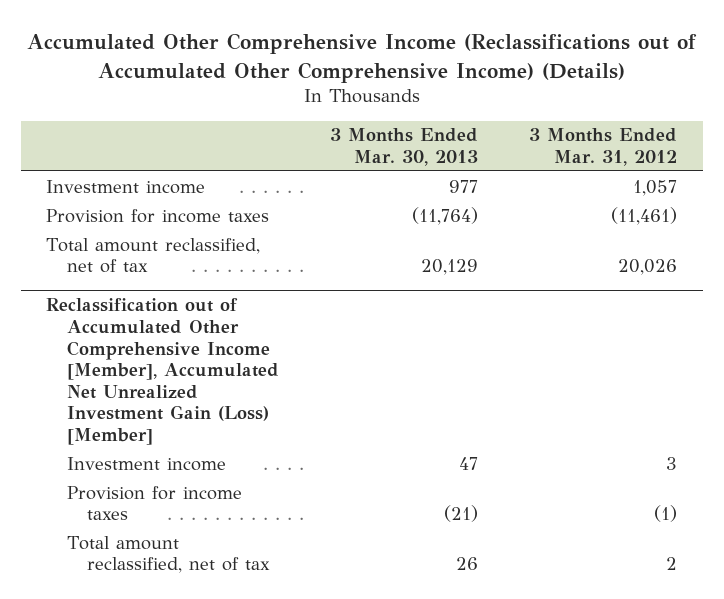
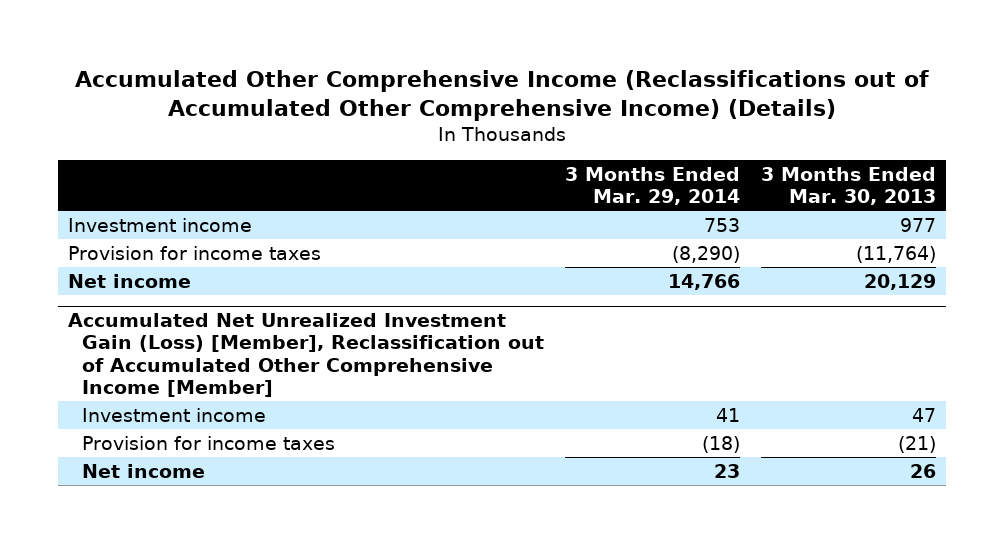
[529,128,678,166] 3 Months Ended Mar. 31, 2012 -> none
none -> [565,166,741,206] 3 Months Ended Mar. 29, 2014
[46,237,261,274] Total amount reclassified, net of tax -> [68,273,192,288] Net income
[46,298,279,446] Reclassification out of Accumulated Other Comprehensive Income [Member], Accumulated Net Unrealized Investment Gain (Loss) [Member] -> [68,312,545,398] Accumulated Net Unrealized Investment Gain (Loss) [Member], Reclassification out of Accumulated Other Comprehensive Income [Member]
[66,535,270,574] Total amount reclassified, net of tax -> [82,463,206,478] Net income

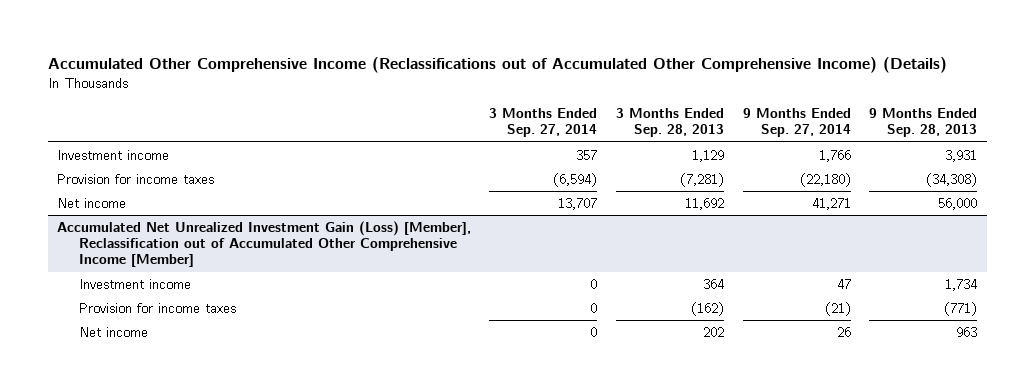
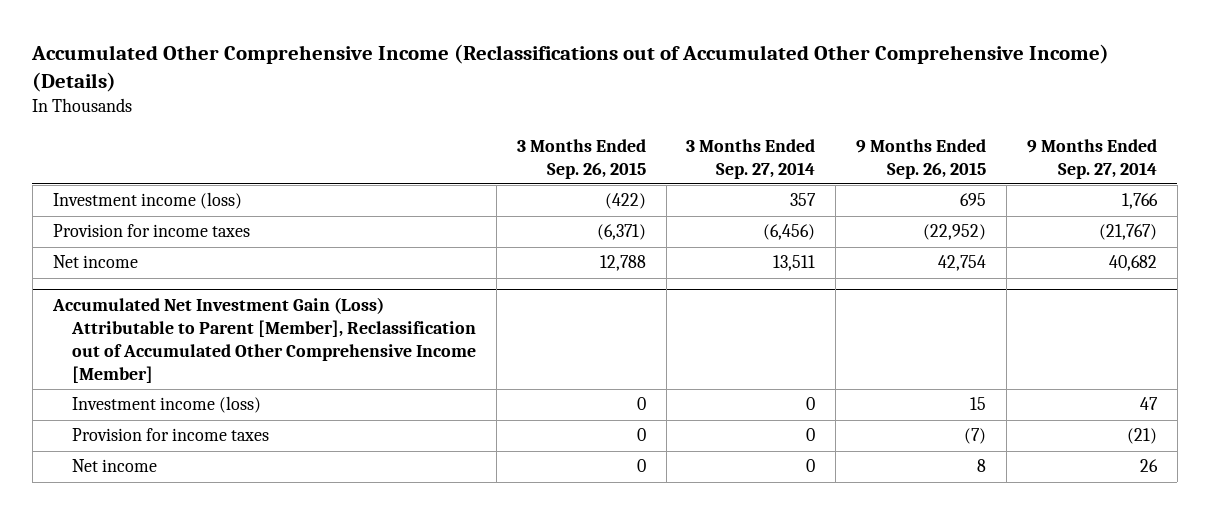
[616,108,725,138] 3 Months Ended Sep. 28, 2013 -> none
[869,108,978,138] 9 Months Ended Sep. 28, 2013 -> none
none -> [516,138,646,179] 3 Months Ended Sep. 26, 2015
none -> [856,138,987,179] 9 Months Ended Sep. 26, 2015
[56,149,169,160] Investment income -> [52,192,242,210] Investment income (loss)
[553,172,598,187] (6,594) -> [763,224,816,241] (6,456)
[799,172,851,187] (22,180) -> [1098,224,1157,241] (21,767)
[558,197,598,210] 13,707 -> [773,255,816,272] 13,511
[811,197,851,210] 41,271 -> [1108,255,1157,272] 40,682
[56,220,471,268] Accumulated Net Unrealized Investment Gain (Loss) [Member], Reclassification out of Accumulated Other Comprehensive Income [Member] -> [51,296,477,384] Accumulated Net Investment Gain (Loss) Attributable to Parent [Member], Reclassification out of Accumulated Other Comprehensive Income [Member]
[78,278,191,289] Investment income -> [72,396,262,414] Investment income (loss)

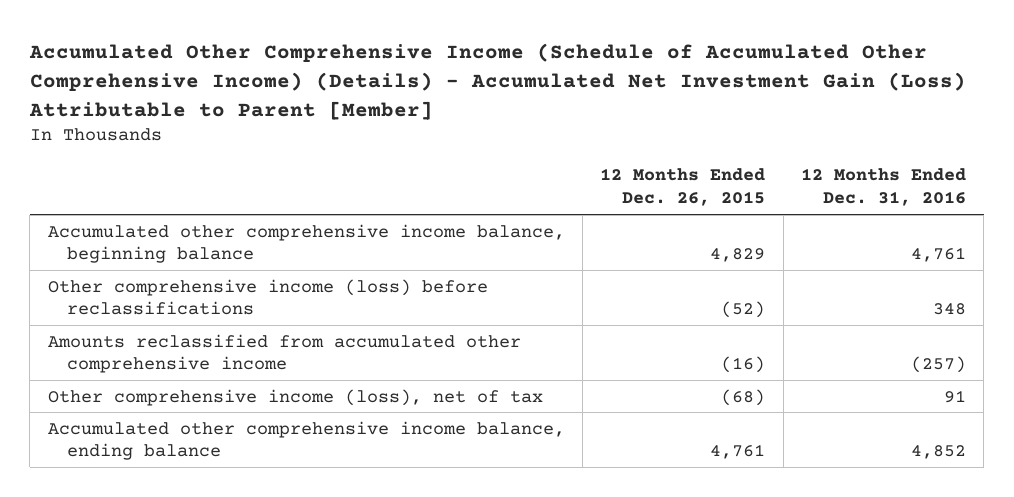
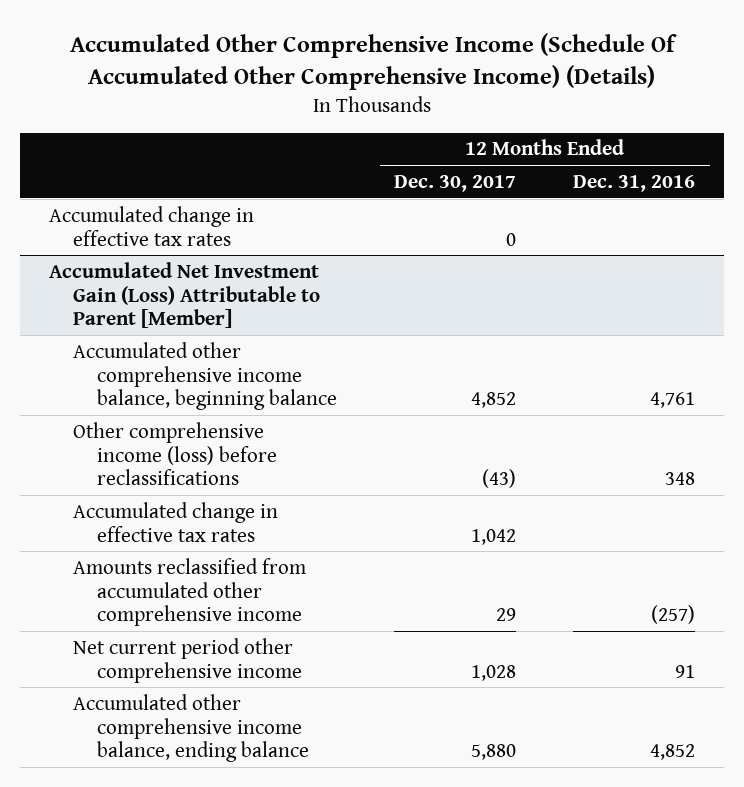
[28,43,966,120] Accumulated Other Comprehensive Income (Schedule of Accumulated Other Comprehensive Income) (Details) - Accumulated Net Investment Gain (Loss) Attributable to Parent [Member] -> [69,33,677,91] Accumulated Other Comprehensive Income (Schedule Of Accumulated Other Comprehensive Income) (Details)
[600,168,766,207] 12 Months Ended Dec. 26, 2015 -> none
none -> [394,174,517,192] Dec. 30, 2017
none -> [48,205,254,246] Accumulated change in effective tax rates
none -> [48,261,320,329] Accumulated Net Investment Gain (Loss) Attributable to Parent [Member]
none -> [72,501,278,542] Accumulated change in effective tax rates
[47,388,543,406] Other comprehensive income (loss), net of tax -> [72,637,303,683] Net current period other comprehensive income

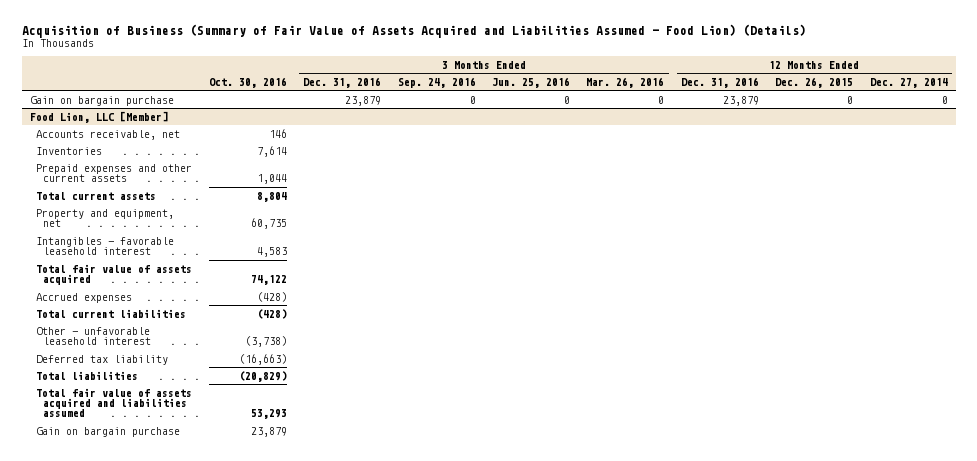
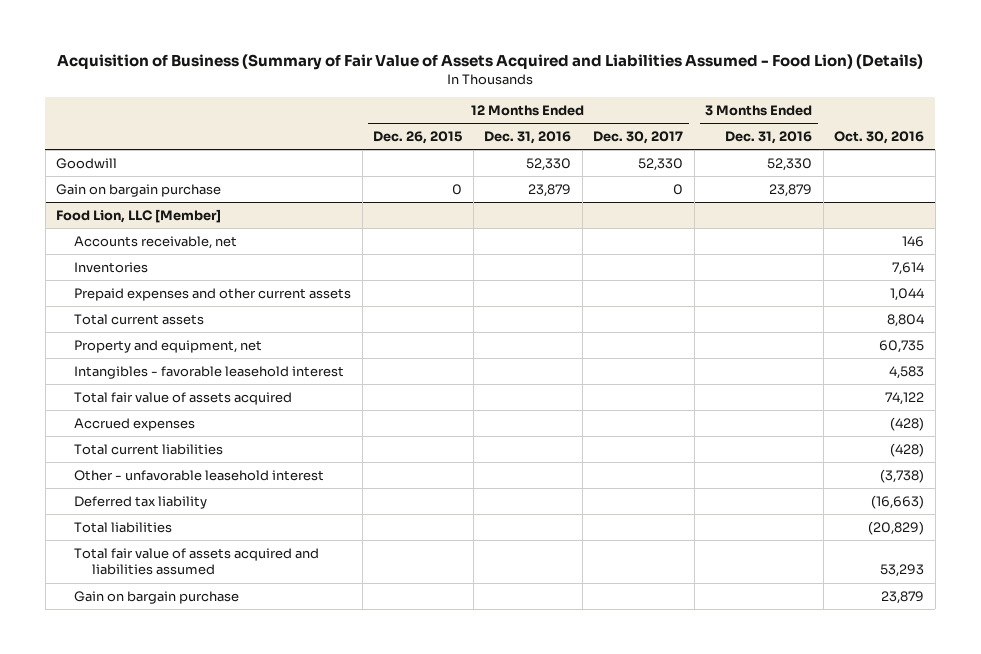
[397,76,476,88] Sep. 24, 2016 -> none
[492,76,571,88] Jun. 25, 2016 -> none
[586,76,665,88] Mar. 26, 2016 -> none
[869,77,948,88] Dec. 27, 2014 -> none
none -> [593,131,684,145] Dec. 30, 2017
none -> [56,157,118,169] Goodwill

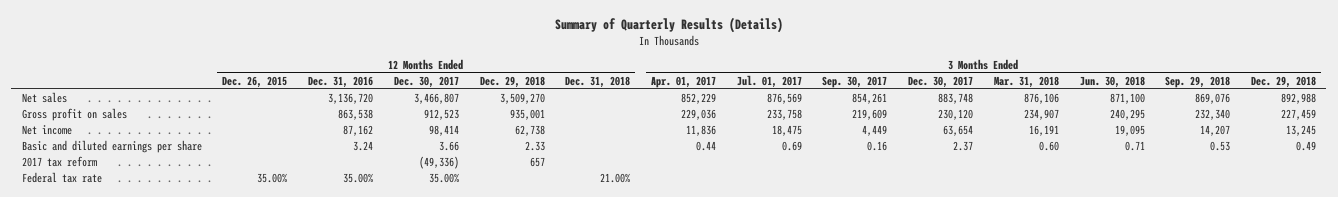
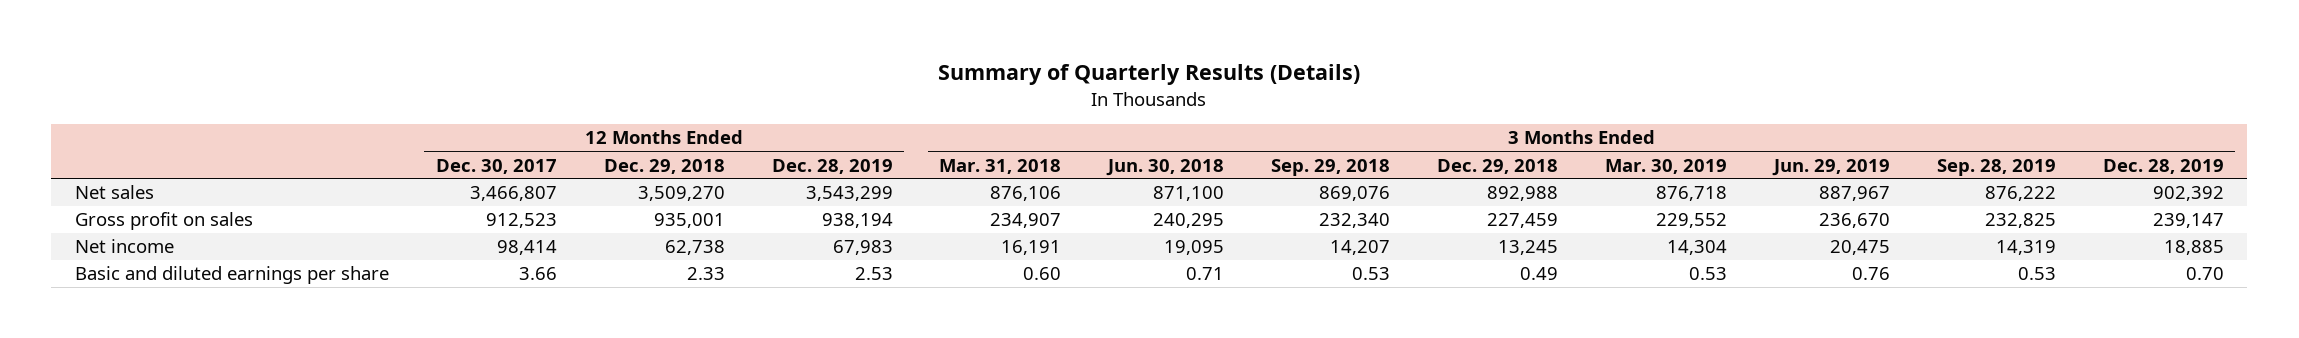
[222,75,288,88] Dec. 26, 2015 -> none
[308,75,374,88] Dec. 31, 2016 -> none
[565,75,631,88] Dec. 31, 2018 -> none
[650,75,716,88] Apr. 01, 2017 -> none
[736,74,802,88] Jul. 01, 2017 -> none
[822,75,888,88] Sep. 30, 2017 -> none
[908,75,974,88] Dec. 30, 2017 -> none
none -> [771,158,893,174] Dec. 28, 2019
none -> [1604,158,1727,174] Mar. 30, 2019
none -> [1771,158,1890,176] Jun. 29, 2019
none -> [1936,158,2056,176] Sep. 28, 2019
none -> [2102,158,2224,174] Dec. 28, 2019
[21,156,97,168] 2017 tax reform -> none
[21,172,102,184] Federal tax rate -> none

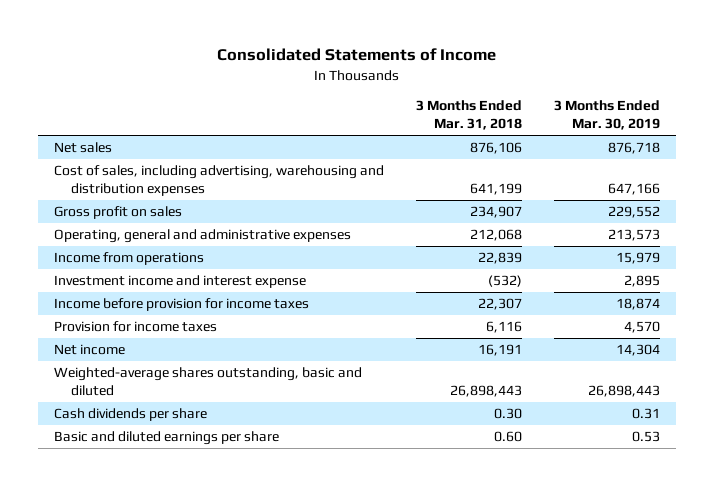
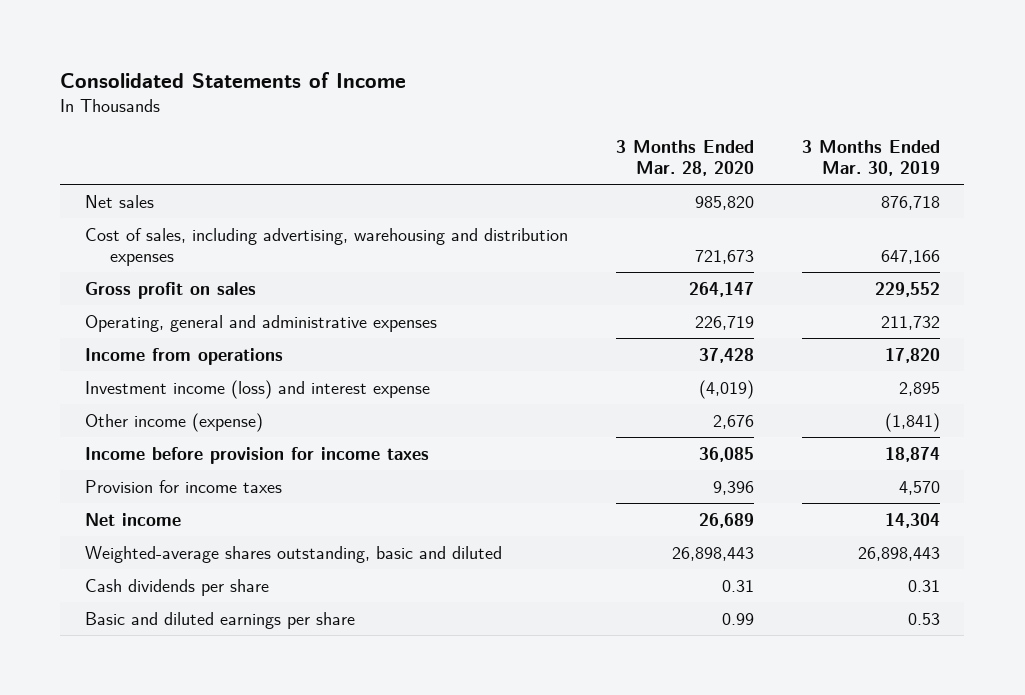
[416,100,523,131] 3 Months Ended Mar. 31, 2018 -> none
none -> [615,139,754,176] 3 Months Ended Mar. 28, 2020
[607,229,660,242] 213,573 -> [881,315,941,330] 211,732
[615,252,660,265] 15,979 -> [885,347,941,363] 17,820
[54,275,307,289] Investment income and interest expense -> [84,379,430,399] Investment income (loss) and interest expense
none -> [84,412,263,432] Other income (expense)

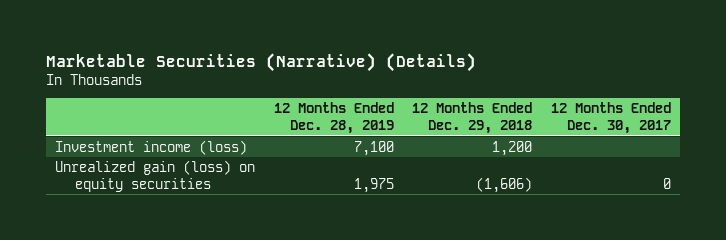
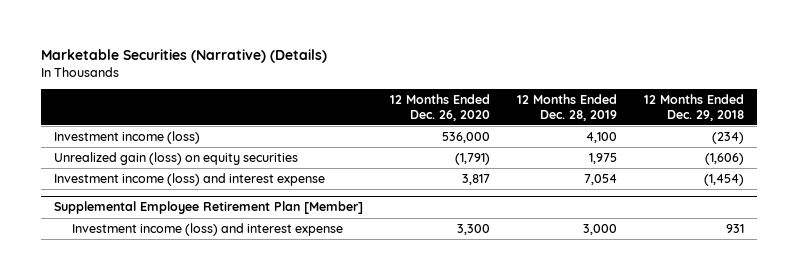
[550,102,671,135] 12 Months Ended Dec. 30, 2017 -> none
none -> [390,93,491,121] 12 Months Ended Dec. 26, 2020
[353,140,394,156] 7,100 -> [585,131,617,143] 4,100
[492,140,533,156] 1,200 -> [711,131,744,144] (234)
none -> [54,172,326,186] Investment income (loss) and interest expense
none -> [54,201,364,215] Supplemental Employee Retirement Plan [Member]
none -> [71,222,343,236] Investment income (loss) and interest expense

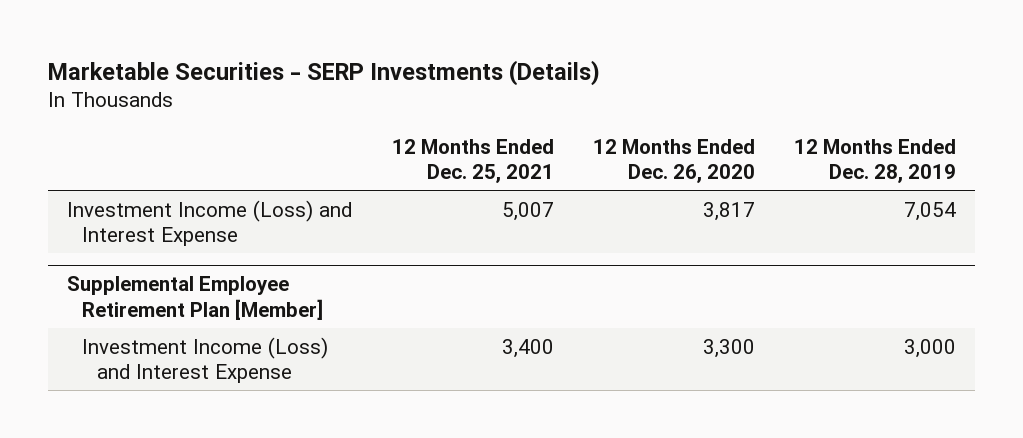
[40,49,327,64] Marketable Securities (Narrative) (Details) -> [47,59,600,86] Marketable Securities - SERP Investments (Details)
[643,93,744,121] 12 Months Ended Dec. 29, 2018 -> none
none -> [391,138,554,183] 12 Months Ended Dec. 25, 2021
[54,130,201,144] Investment income (loss) -> none
[54,151,299,165] Unrealized gain (loss) on equity securities -> none
[54,172,326,186] Investment income (loss) and interest expense -> [67,199,353,247] Investment Income (Loss) and Interest Expense
[71,222,343,236] Investment income (loss) and interest expense -> [81,336,328,384] Investment Income (Loss) and Interest Expense

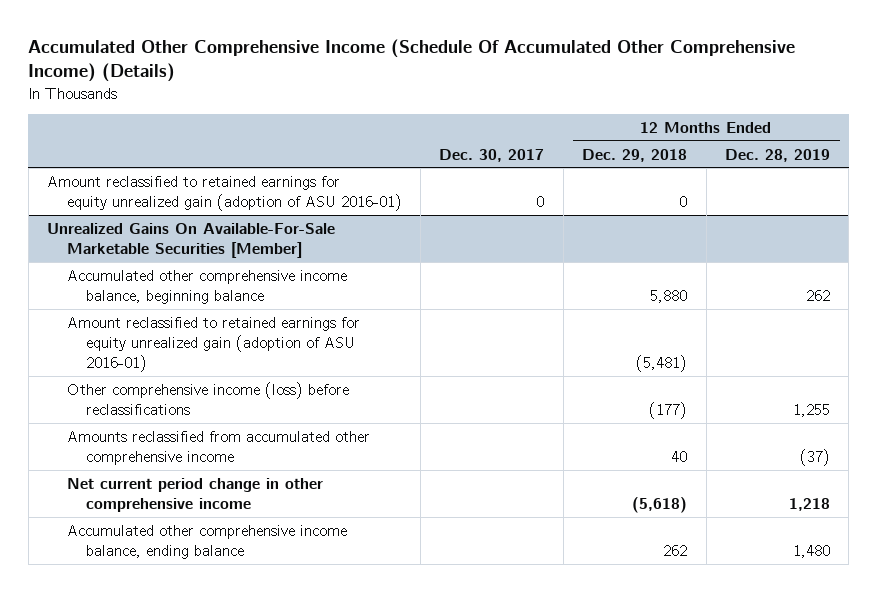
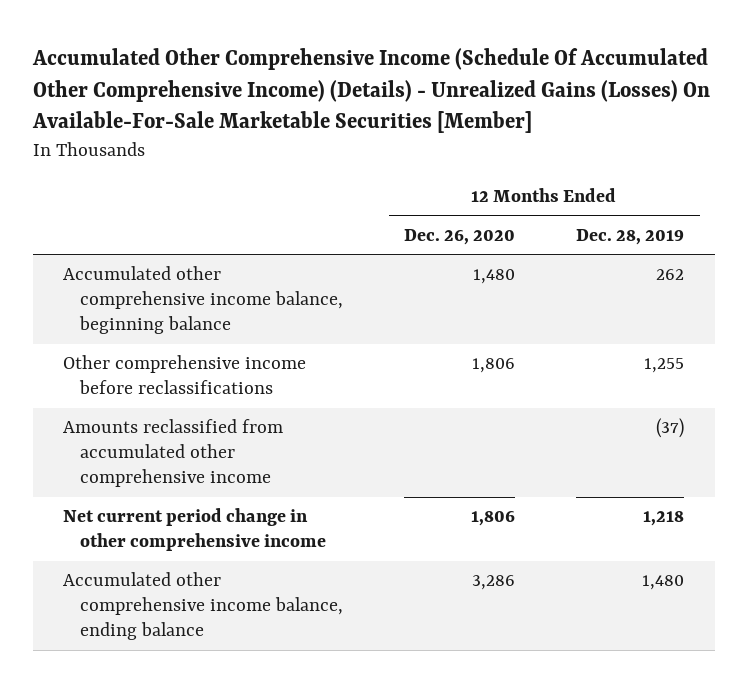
[28,38,796,83] Accumulated Other Comprehensive Income (Schedule Of Accumulated Other Comprehensive Income) (Details) -> [31,47,710,134] Accumulated Other Comprehensive Income (Schedule Of Accumulated Other Comprehensive Income) (Details) - Unrealized Gains (Losses) On Available-For-Sale Marketable Securities [Member]
[439,148,545,162] Dec. 30, 2017 -> none
[582,148,688,162] Dec. 29, 2018 -> none
none -> [404,228,516,245] Dec. 26, 2020
[46,175,402,212] Amount reclassified to retained earnings for equity unrealized gain (adoption of ASU 2016-01) -> none
[46,222,335,259] Unrealized Gains On Available-For-Sale Marketable Securities [Member] -> none
[66,316,360,373] Amount reclassified to retained earnings for equity unrealized gain (adoption of ASU 2016-01) -> none
[66,381,349,416] Other comprehensive income (loss) before reclassifications -> [63,355,307,395] Other comprehensive income before reclassifications

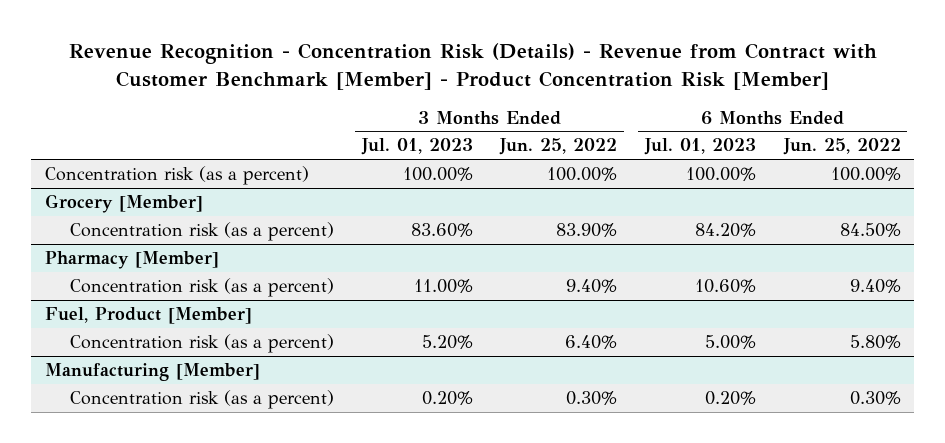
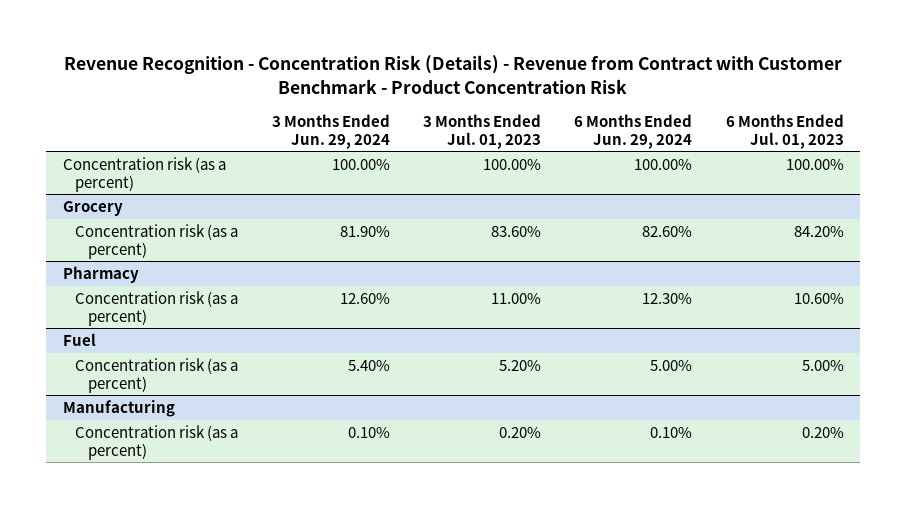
[68,43,877,90] Revenue Recognition - Concentration Risk (Details) - Revenue from Contract with Customer Benchmark [Member] - Product Concentration Risk [Member] -> [64,55,843,94] Revenue Recognition - Concentration Risk (Details) - Revenue from Contract with Customer Benchmark - Product Concentration Risk
[499,138,618,156] Jun. 25, 2022 -> none
[782,138,901,156] Jun. 25, 2022 -> none
none -> [271,113,390,149] 3 Months Ended Jun. 29, 2024
none -> [574,113,693,149] 6 Months Ended Jun. 29, 2024
[44,193,203,213] Grocery [Member] -> [63,200,124,216] Grocery
[44,250,219,269] Pharmacy [Member] -> [63,265,140,283] Pharmacy
[44,306,252,324] Fuel, Product [Member] -> [63,332,97,346] Fuel
[44,362,260,381] Manufacturing [Member] -> [63,399,176,417] Manufacturing

